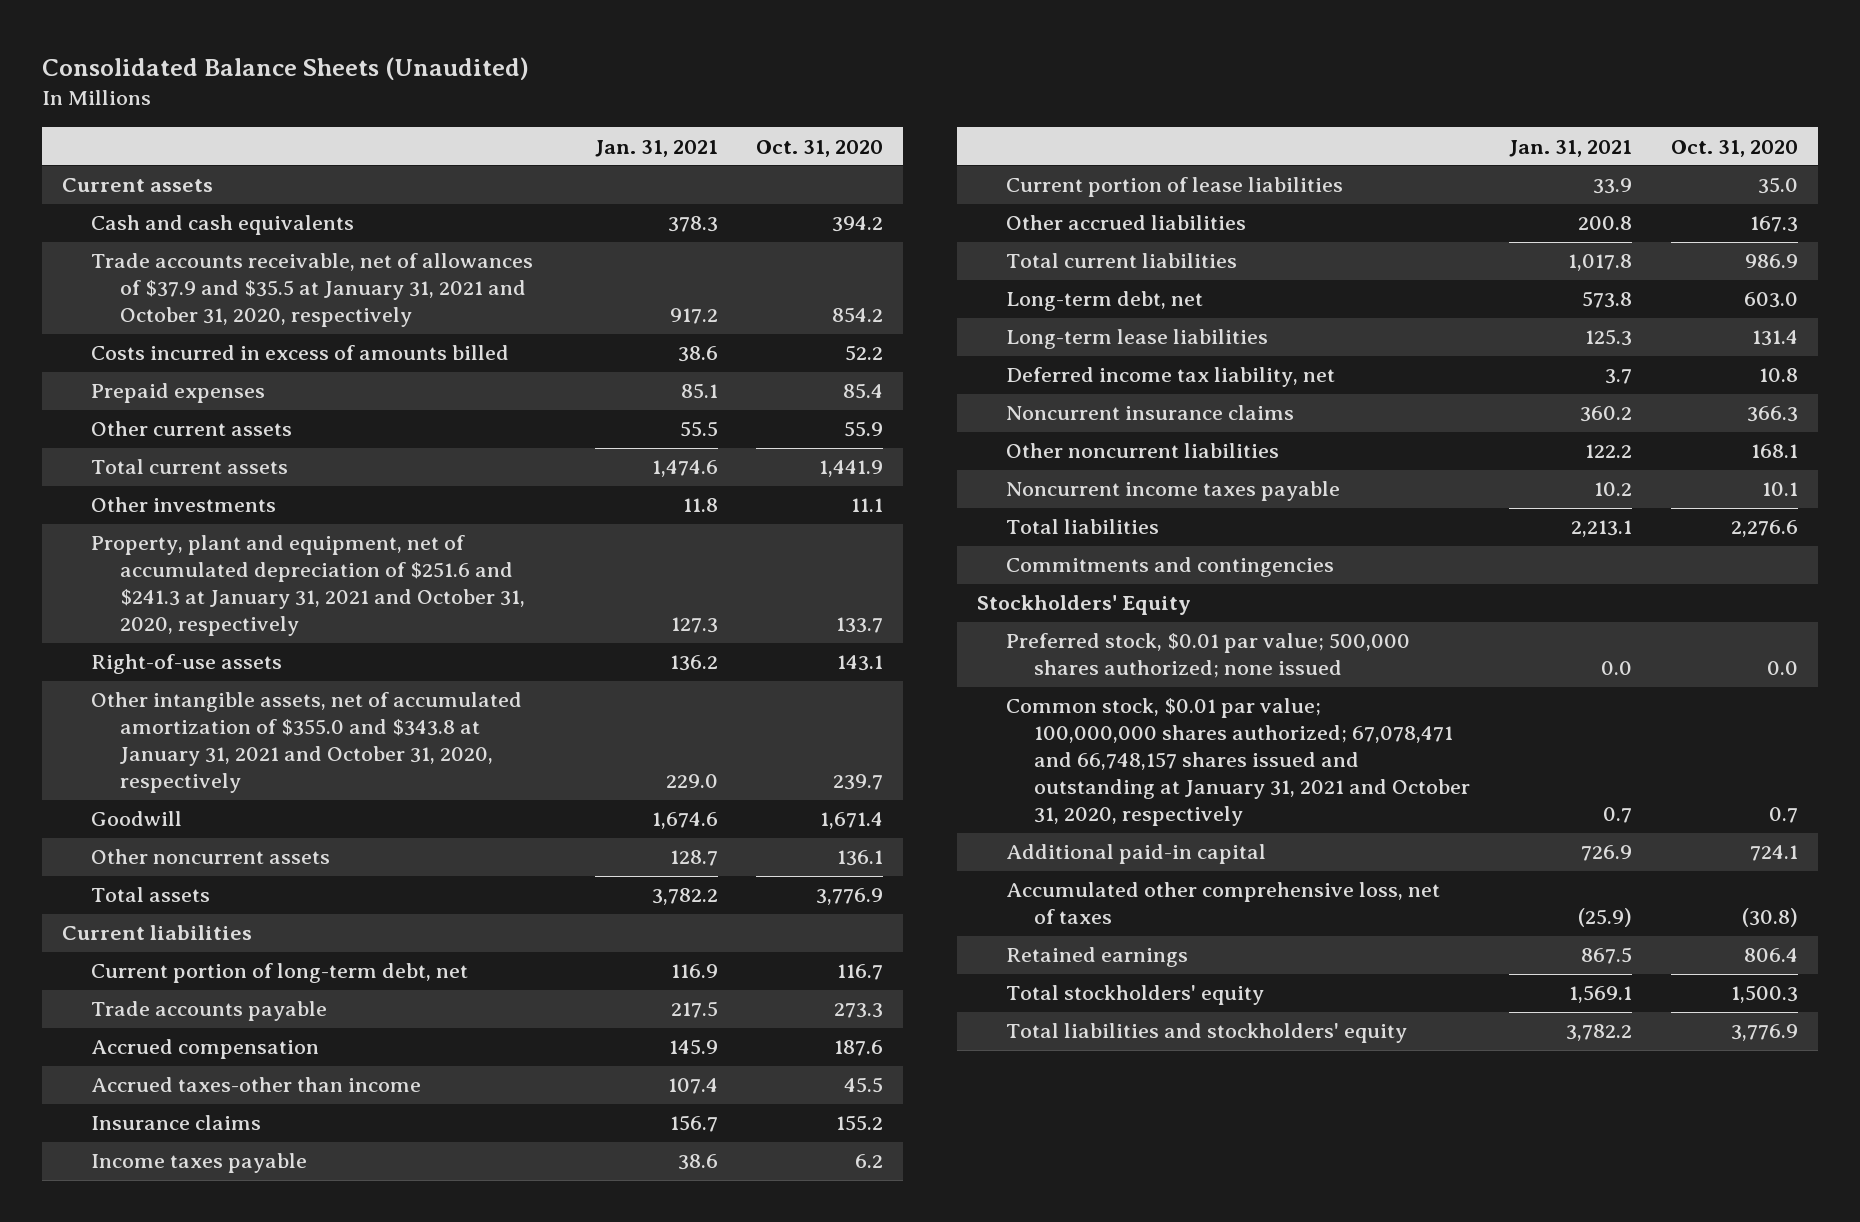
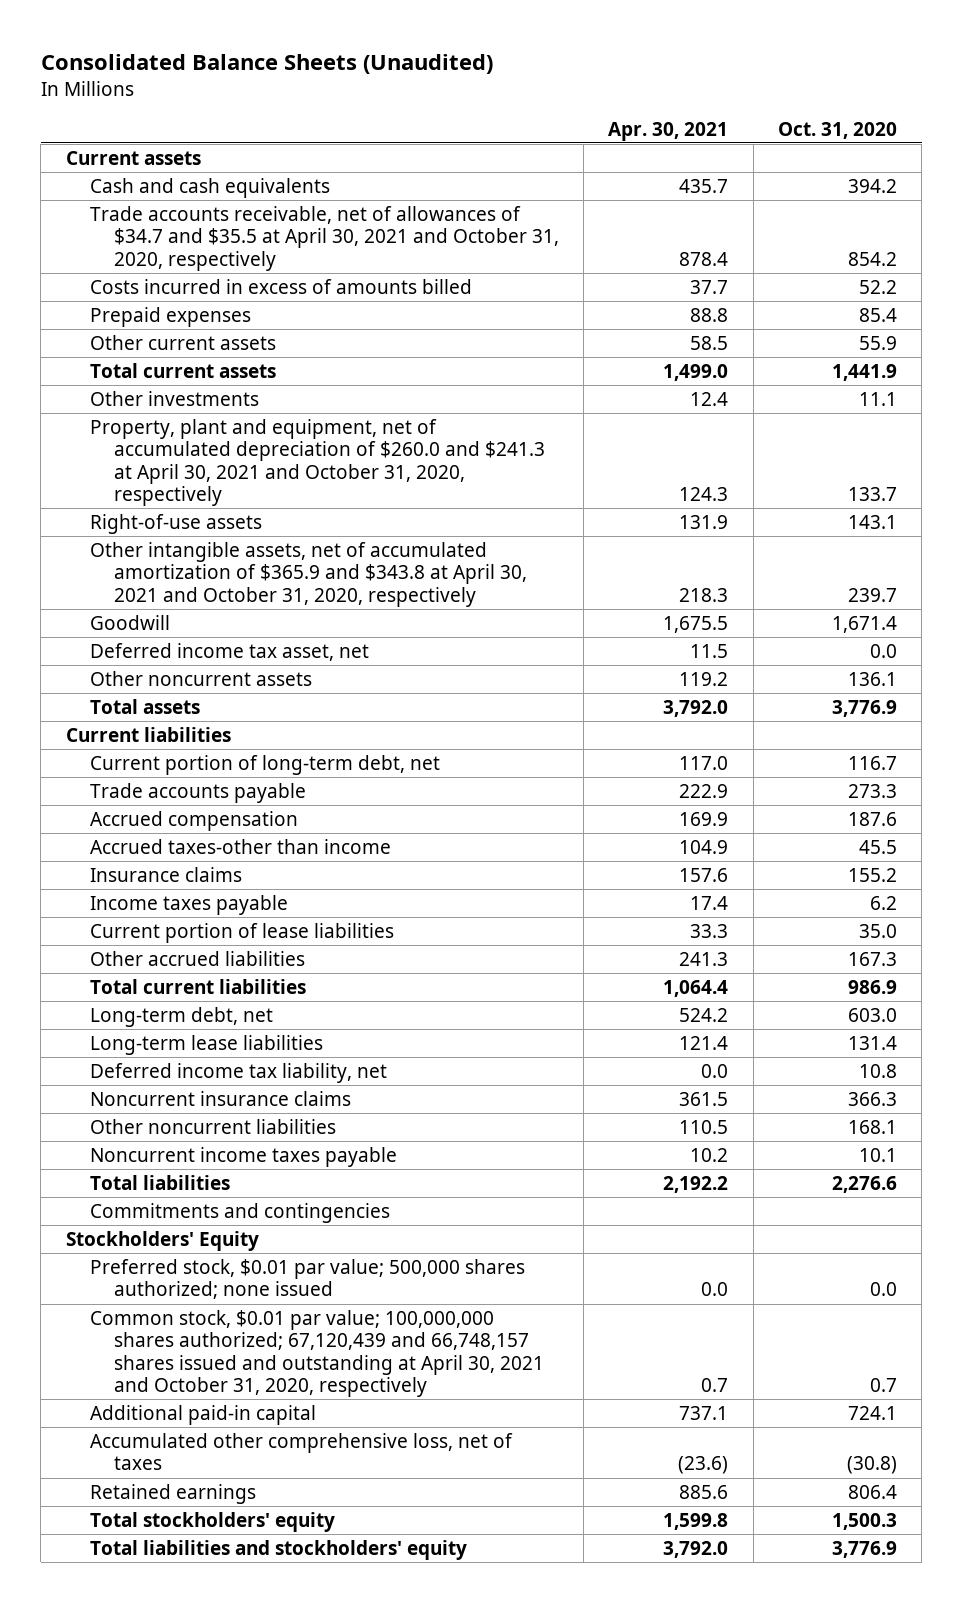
[594,139,718,157] Jan. 31, 2021 -> none
none -> [608,121,729,141] Apr. 30, 2021
[90,253,533,328] Trade accounts receivable, net of allowances of $37.9 and $35.5 at January 31, 2021 and October 31, 2020, respectively -> [89,205,559,271] Trade accounts receivable, net of allowances of $34.7 and $35.5 at April 30, 2021 and October 31, 2020, respectively
[90,535,525,637] Property, plant and equipment, net of accumulated depreciation of $251.6 and $241.3 at January 31, 2021 and October 31, 2020, respectively -> [89,418,545,506] Property, plant and equipment, net of accumulated depreciation of $260.0 and $241.3 at April 30, 2021 and October 31, 2020, respectively
[90,692,522,794] Other intangible assets, net of accumulated amortization of $355.0 and $343.8 at January 31, 2021 and October 31, 2020, respectively -> [89,541,527,607] Other intangible assets, net of accumulated amortization of $365.9 and $343.8 at April 30, 2021 and October 31, 2020, respectively
none -> [89,642,369,661] Deferred income tax asset, net
[1005,698,1471,827] Common stock, $0.01 par value; 100,000,000 shares authorized; 67,078,471 and 66,748,157 shares issued and outstanding at January 31, 2021 and October 31, 2020, respectively -> [89,1309,544,1397] Common stock, $0.01 par value; 100,000,000 shares authorized; 67,120,439 and 66,748,157 shares issued and outstanding at April 30, 2021 and October 31, 2020, respectively

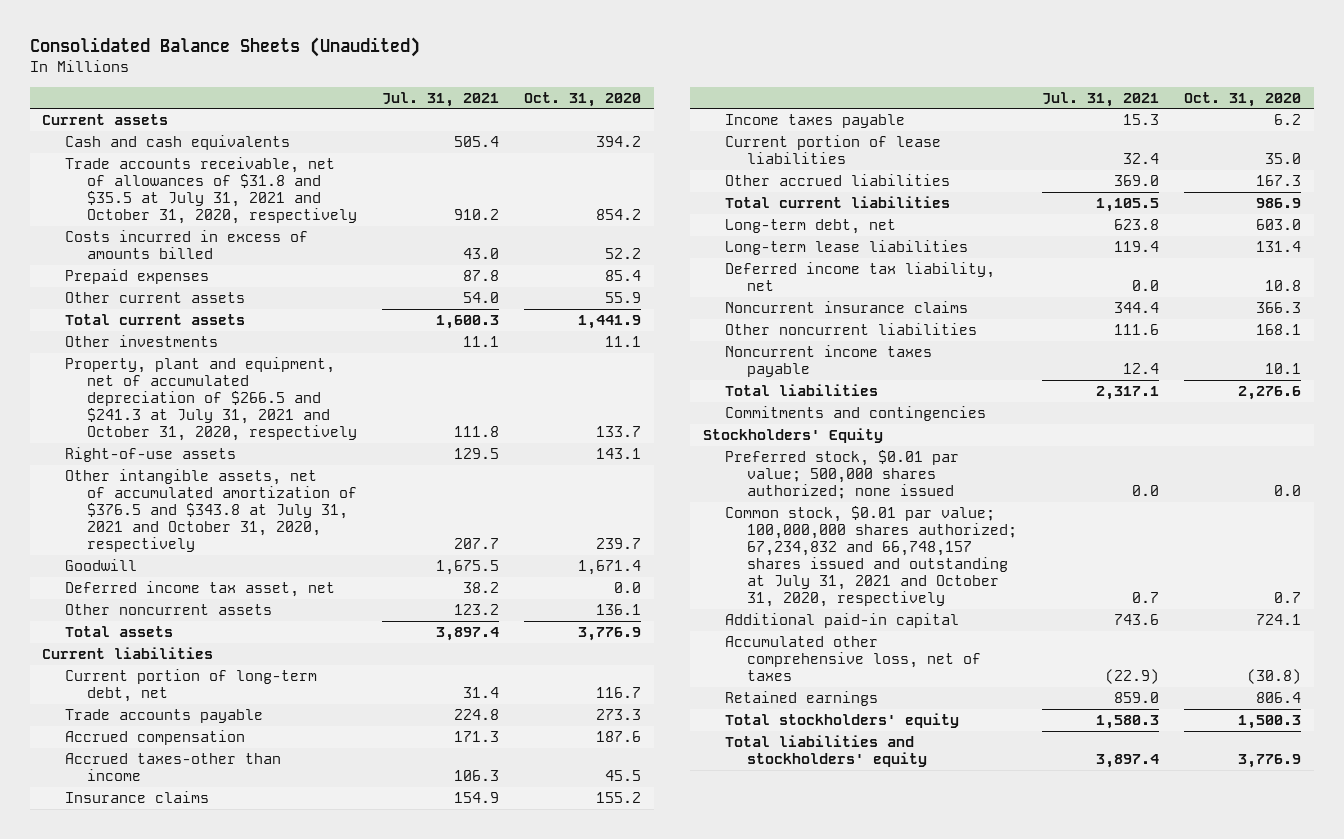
[608,121,729,141] Apr. 30, 2021 -> none
none -> [382,91,500,107] Jul. 31, 2021
[89,205,559,271] Trade accounts receivable, net of allowances of $34.7 and $35.5 at April 30, 2021 and October 31, 2020, respectively -> [64,156,358,224] Trade accounts receivable, net of allowances of $31.8 and $35.5 at July 31, 2021 and October 31, 2020, respectively
[89,418,545,506] Property, plant and equipment, net of accumulated depreciation of $260.0 and $241.3 at April 30, 2021 and October 31, 2020, respectively -> [64,356,358,441] Property, plant and equipment, net of accumulated depreciation of $266.5 and $241.3 at July 31, 2021 and October 31, 2020, respectively
[89,541,527,607] Other intangible assets, net of accumulated amortization of $365.9 and $343.8 at April 30, 2021 and October 31, 2020, respectively -> [64,468,358,552] Other intangible assets, net of accumulated amortization of $376.5 and $343.8 at July 31, 2021 and October 31, 2020, respectively
[89,1309,544,1397] Common stock, $0.01 par value; 100,000,000 shares authorized; 67,120,439 and 66,748,157 shares issued and outstanding at April 30, 2021 and October 31, 2020, respectively -> [724,505,1018,607] Common stock, $0.01 par value; 100,000,000 shares authorized; 67,234,832 and 66,748,157 shares issued and outstanding at July 31, 2021 and October 31, 2020, respectively

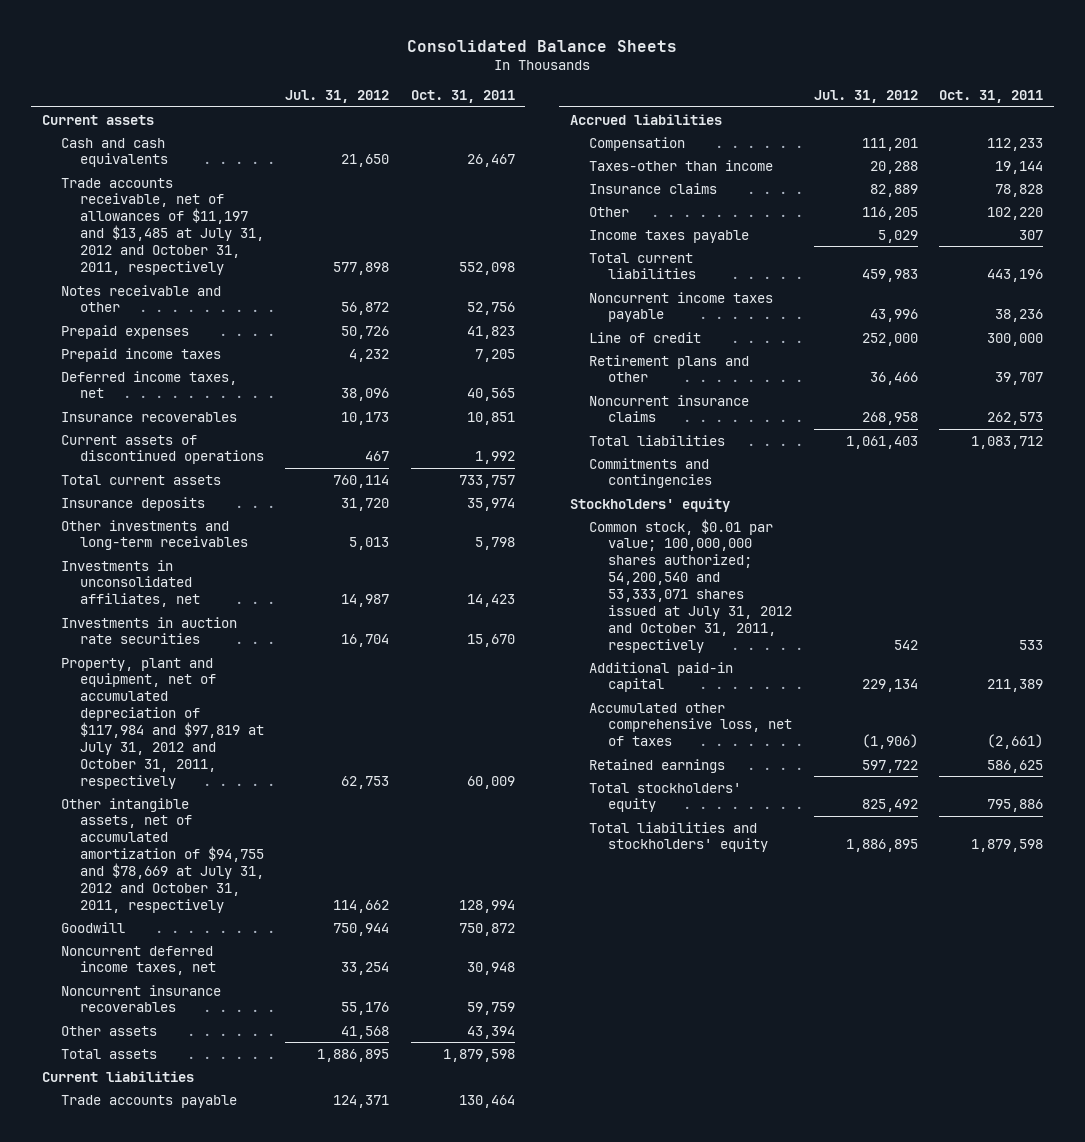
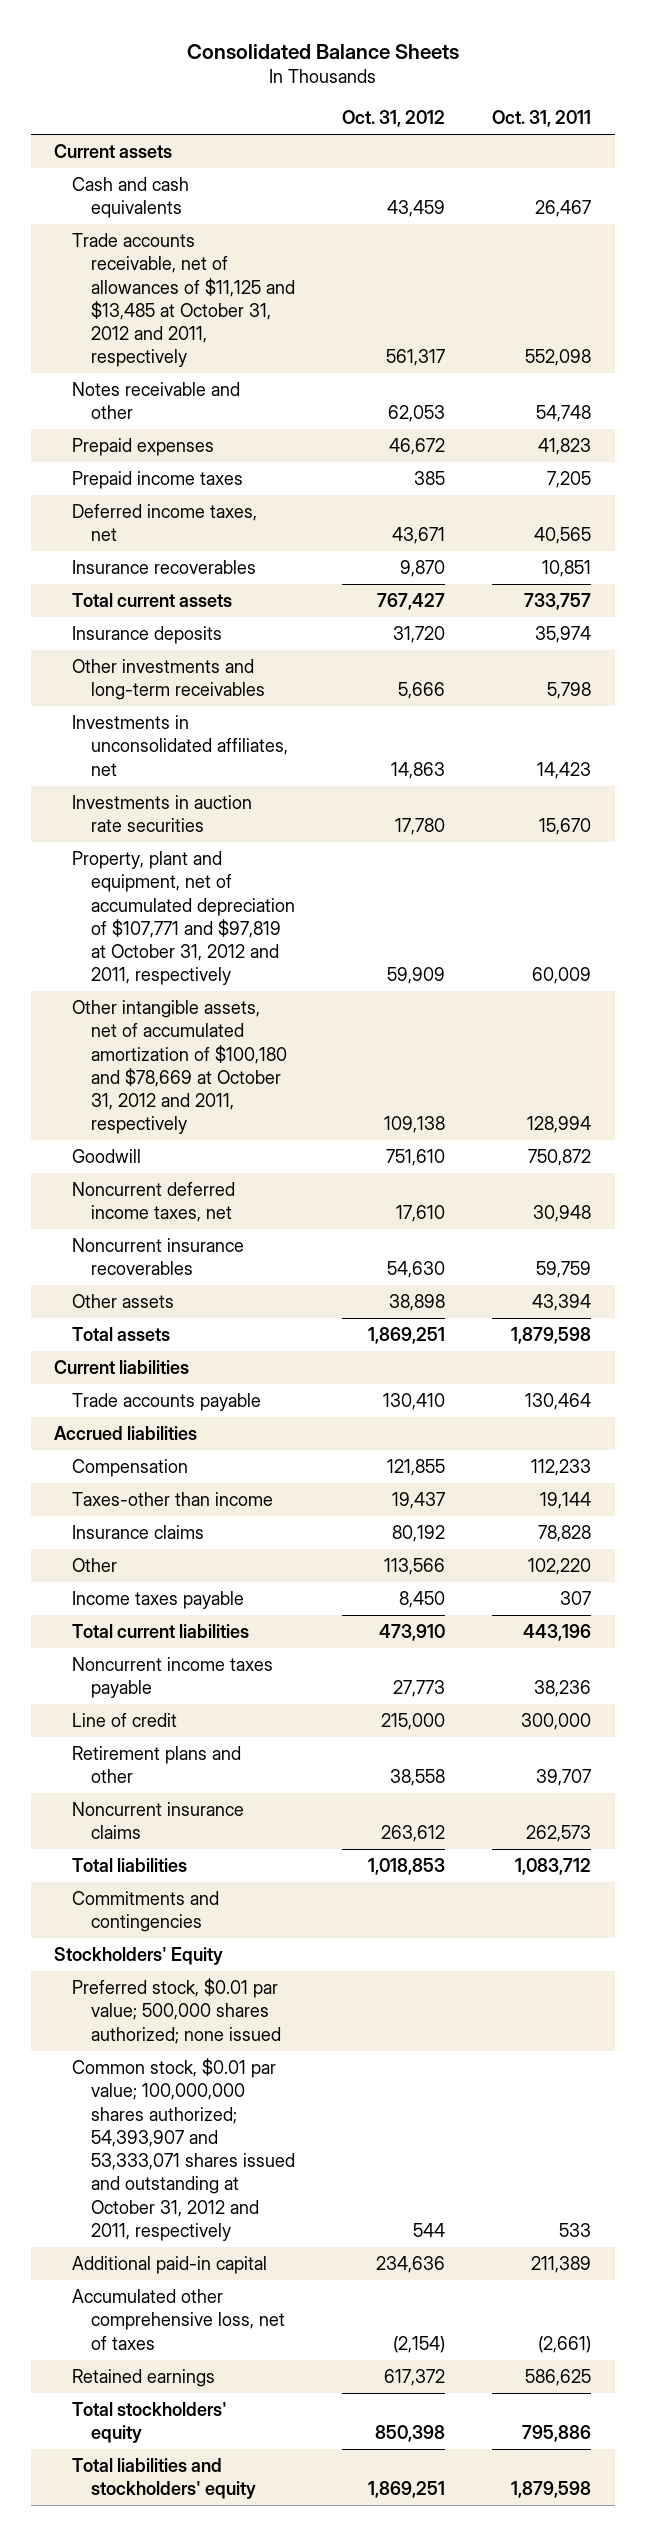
[285,89,390,103] Jul. 31, 2012 -> none
none -> [341,110,445,128] Oct. 31, 2012
[60,177,264,275] Trade accounts receivable, net of allowances of $11,197 and $13,485 at July 31, 2012 and October 31, 2011, respectively -> [72,233,295,368] Trade accounts receivable, net of allowances of $11,125 and $13,485 at October 31, 2012 and 2011, respectively
[466,302,515,316] 52,756 -> [536,405,592,423] 54,748
[60,434,264,465] Current assets of discontinued operations -> none
[60,657,264,789] Property, plant and equipment, net of accumulated depreciation of $117,984 and $97,819 at July 31, 2012 and October 31, 2011, respectively -> [72,851,295,986] Property, plant and equipment, net of accumulated depreciation of $107,771 and $97,819 at October 31, 2012 and 2011, respectively
[60,797,264,913] Other intangible assets, net of accumulated amortization of $94,755 and $78,669 at July 31, 2012 and October 31, 2011, respectively -> [72,1000,287,1135] Other intangible assets, net of accumulated amortization of $100,180 and $78,669 at October 31, 2012 and 2011, respectively
[569,497,730,512] Stockholders' equity -> [54,1947,224,1966] Stockholders' Equity
none -> [72,1978,281,2044] Preferred stock, $0.01 par value; 500,000 shares authorized; none issued
[589,518,793,653] Common stock, $0.01 par value; 100,000,000 shares authorized; 54,200,540 and 53,333,071 shares issued at July 31, 2012 and October 31, 2011, respectively -> [72,2058,295,2241] Common stock, $0.01 par value; 100,000,000 shares authorized; 54,393,907 and 53,333,071 shares issued and outstanding at October 31, 2012 and 2011, respectively

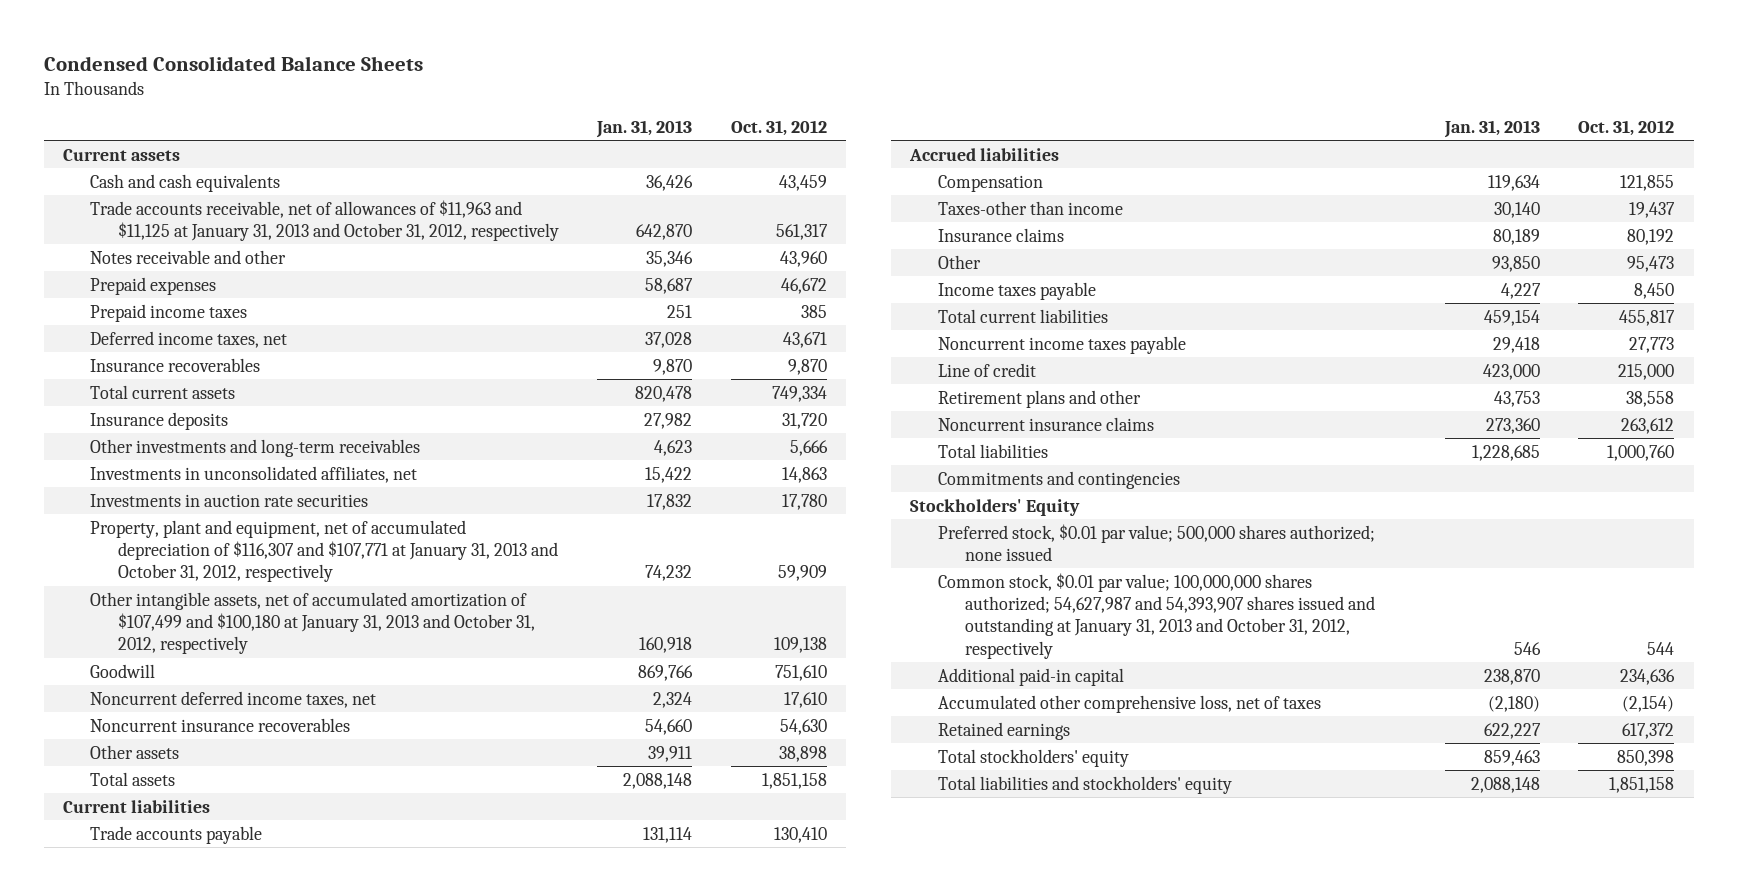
[186,43,459,59] Consolidated Balance Sheets -> [43,56,423,72] Condensed Consolidated Balance Sheets
[492,110,592,128] Oct. 31, 2011 -> none
none -> [596,119,693,138] Jan. 31, 2013
[72,233,295,368] Trade accounts receivable, net of allowances of $11,125 and $13,485 at October 31, 2012 and 2011, respectively -> [90,199,559,241] Trade accounts receivable, net of allowances of $11,963 and $11,125 at January 31, 2013 and October 31, 2012, respectively
[387,405,445,423] 62,053 -> [780,250,828,267] 43,960
[376,593,445,611] 767,427 -> [772,385,828,402] 749,334
[72,851,295,986] Property, plant and equipment, net of accumulated depreciation of $107,771 and $97,819 at October 31, 2012 and 2011, respectively -> [90,519,558,583] Property, plant and equipment, net of accumulated depreciation of $116,307 and $107,771 at January 31, 2013 and October 31, 2012, respectively
[72,1000,287,1135] Other intangible assets, net of accumulated amortization of $100,180 and $78,669 at October 31, 2012 and 2011, respectively -> [90,591,535,655] Other intangible assets, net of accumulated amortization of $107,499 and $100,180 at January 31, 2013 and October 31, 2012, respectively
[367,1327,445,1345] 1,869,251 -> [762,772,828,789] 1,851,158
[383,1558,445,1576] 113,566 -> [1627,255,1675,272] 95,473
[378,1624,445,1642] 473,910 -> [1619,309,1676,326] 455,817
[367,1858,445,1876] 1,018,853 -> [1607,444,1675,461] 1,000,760
[72,2058,295,2241] Common stock, $0.01 par value; 100,000,000 shares authorized; 54,393,907 and 53,333,071 shares issued and outstanding at October 31, 2012 and 2011, respectively -> [937,572,1376,659] Common stock, $0.01 par value; 100,000,000 shares authorized; 54,627,987 and 54,393,907 shares issued and outstanding at January 31, 2013 and October 31, 2012, respectively
[367,2481,445,2499] 1,869,251 -> [1609,776,1675,793] 1,851,158

